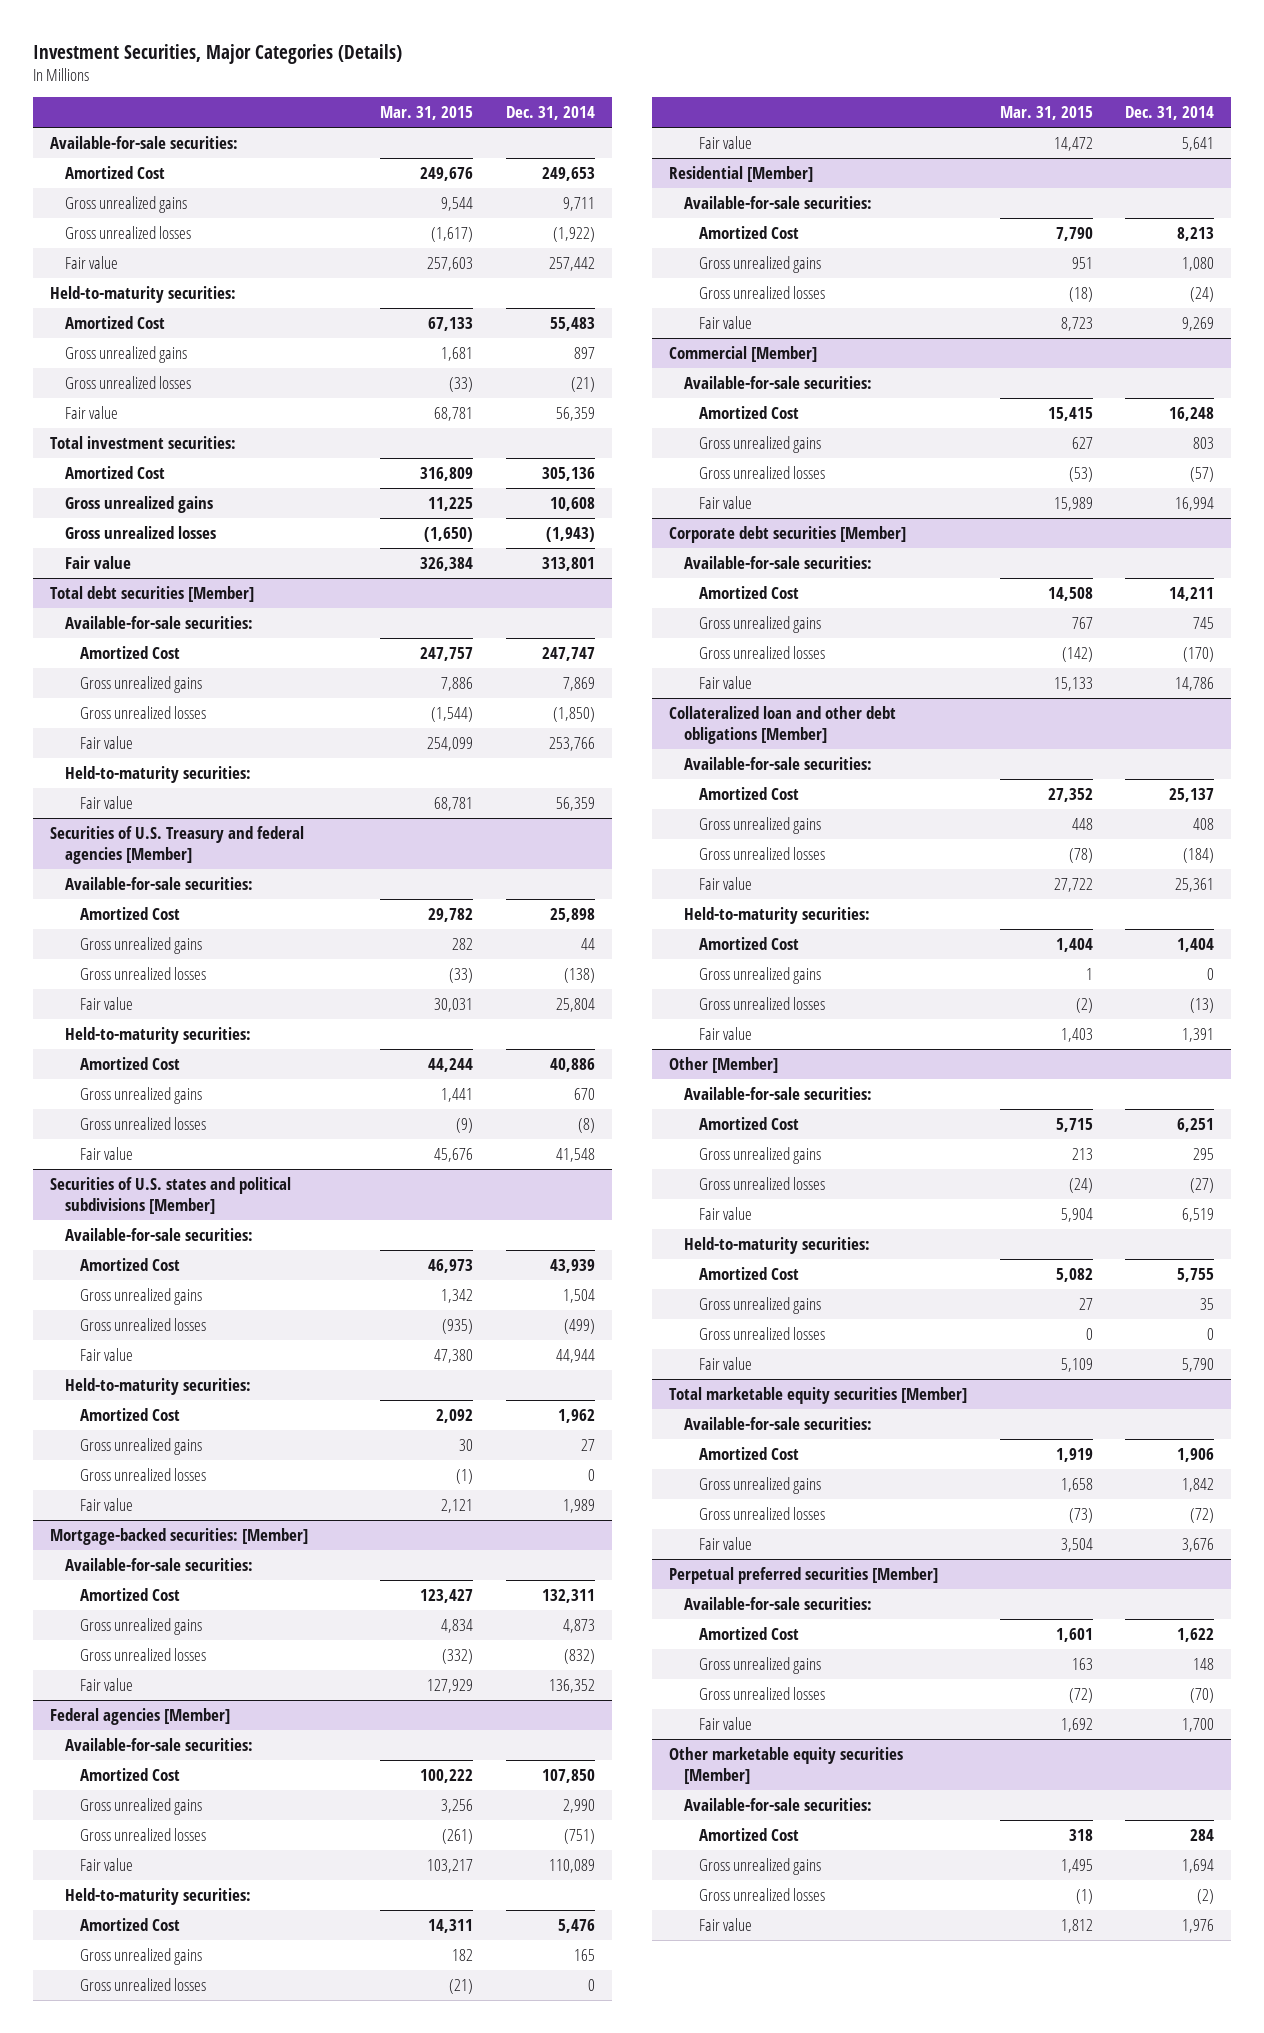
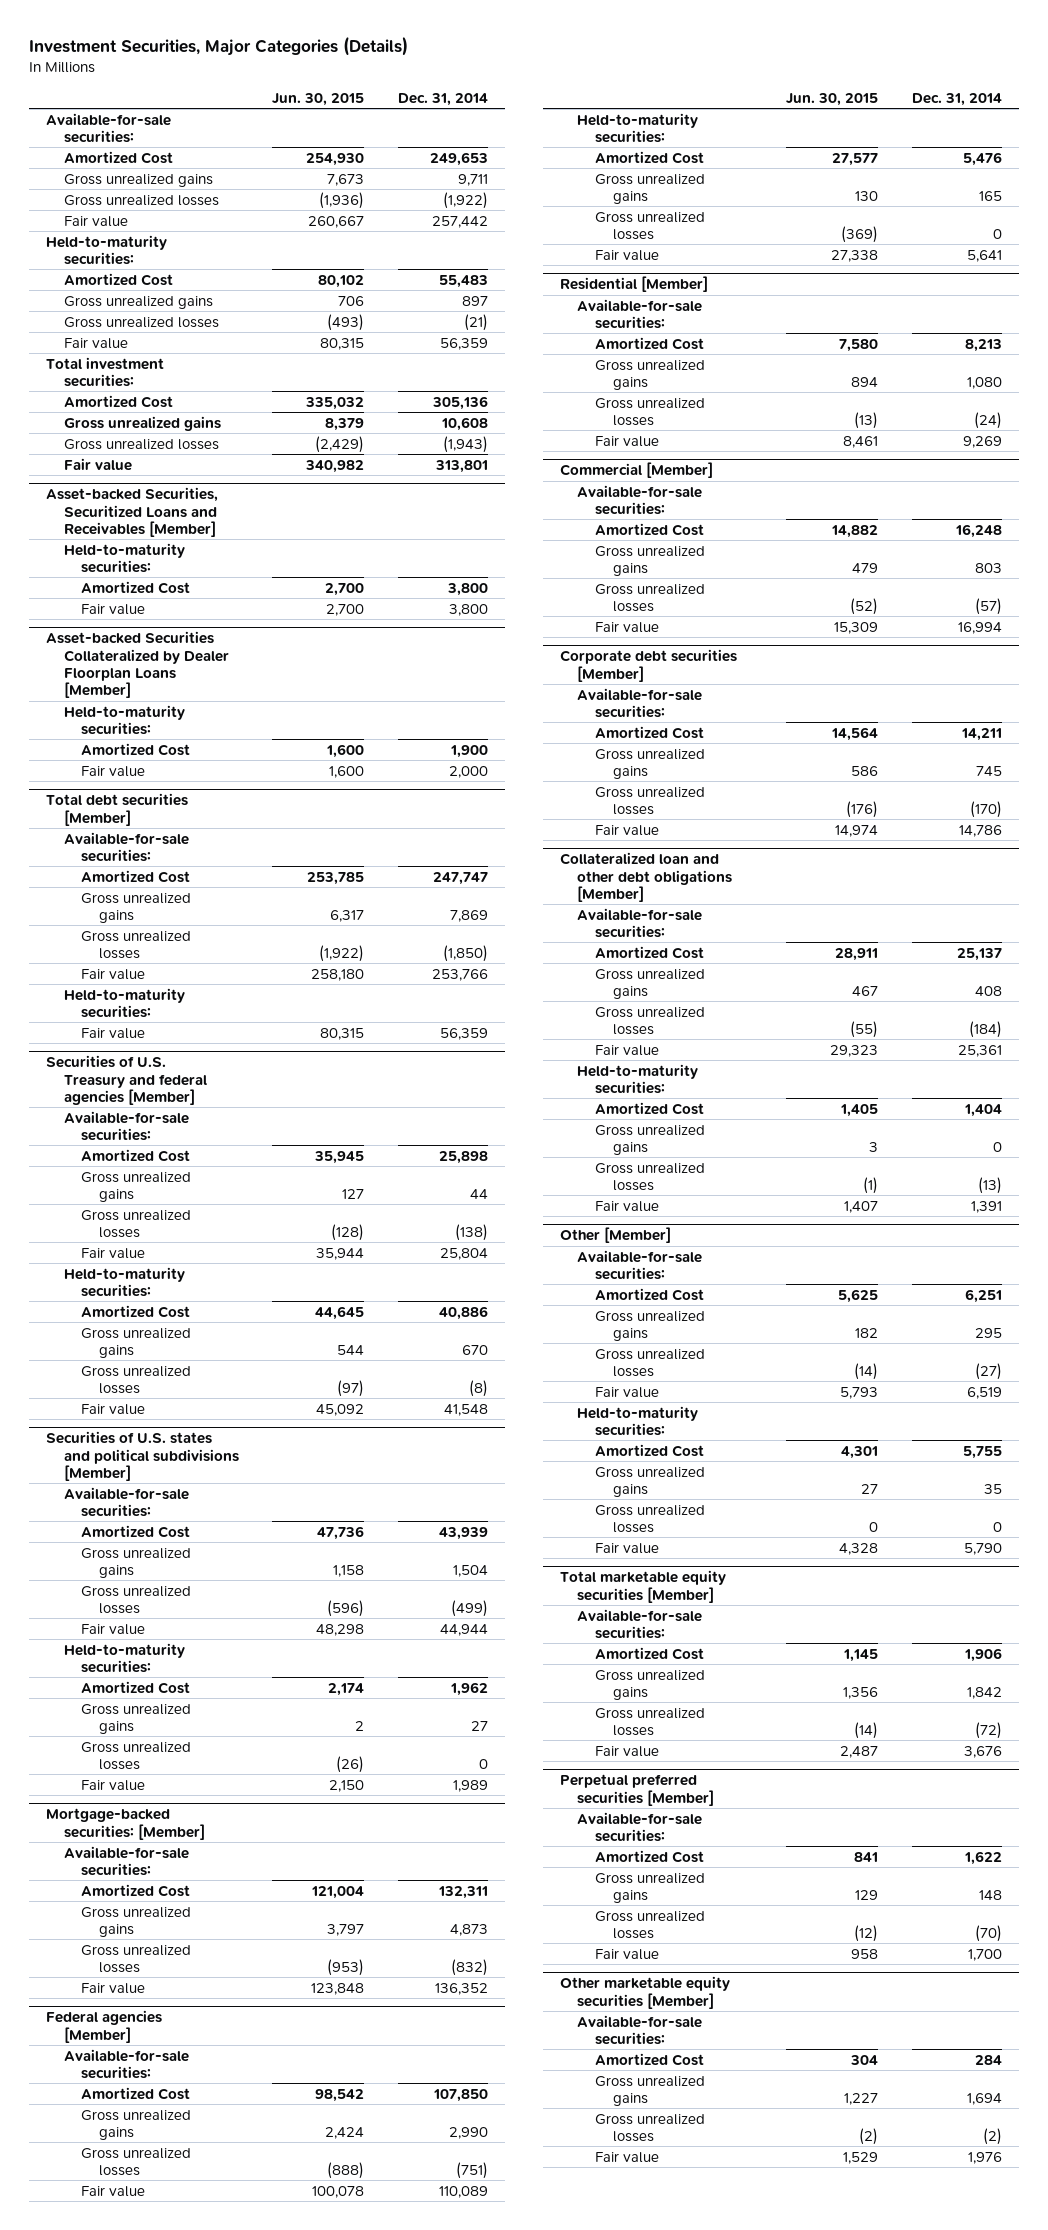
[380,105,474,120] Mar. 31, 2015 -> none
none -> [272,92,365,106] Jun. 30, 2015
none -> [45,487,218,537] Asset-backed Securities, Securitized Loans and Receivables [Member]
none -> [63,542,185,573] Held-to-maturity securities:
none -> [81,580,191,594] Amortized Cost
none -> [81,603,146,615] Fair value
none -> [45,631,229,699] Asset-backed Securities Collateralized by Dealer Floorplan Loans [Member]
none -> [63,704,185,735] Held-to-maturity securities:
none -> [81,742,191,756] Amortized Cost
none -> [81,765,146,777] Fair value

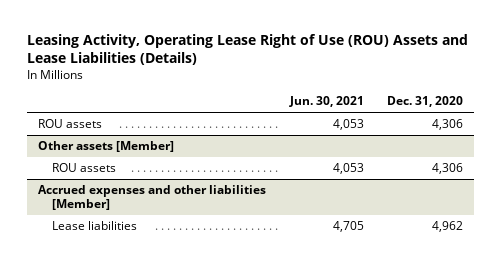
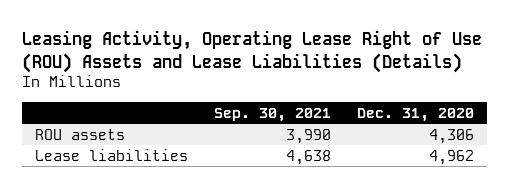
[288,96,364,108] Jun. 30, 2021 -> none
none -> [214,107,332,122] Sep. 30, 2021
[38,141,175,153] Other assets [Member] -> none
[51,163,116,173] ROU assets -> none
[38,185,267,211] Accrued expenses and other liabilities [Member] -> none

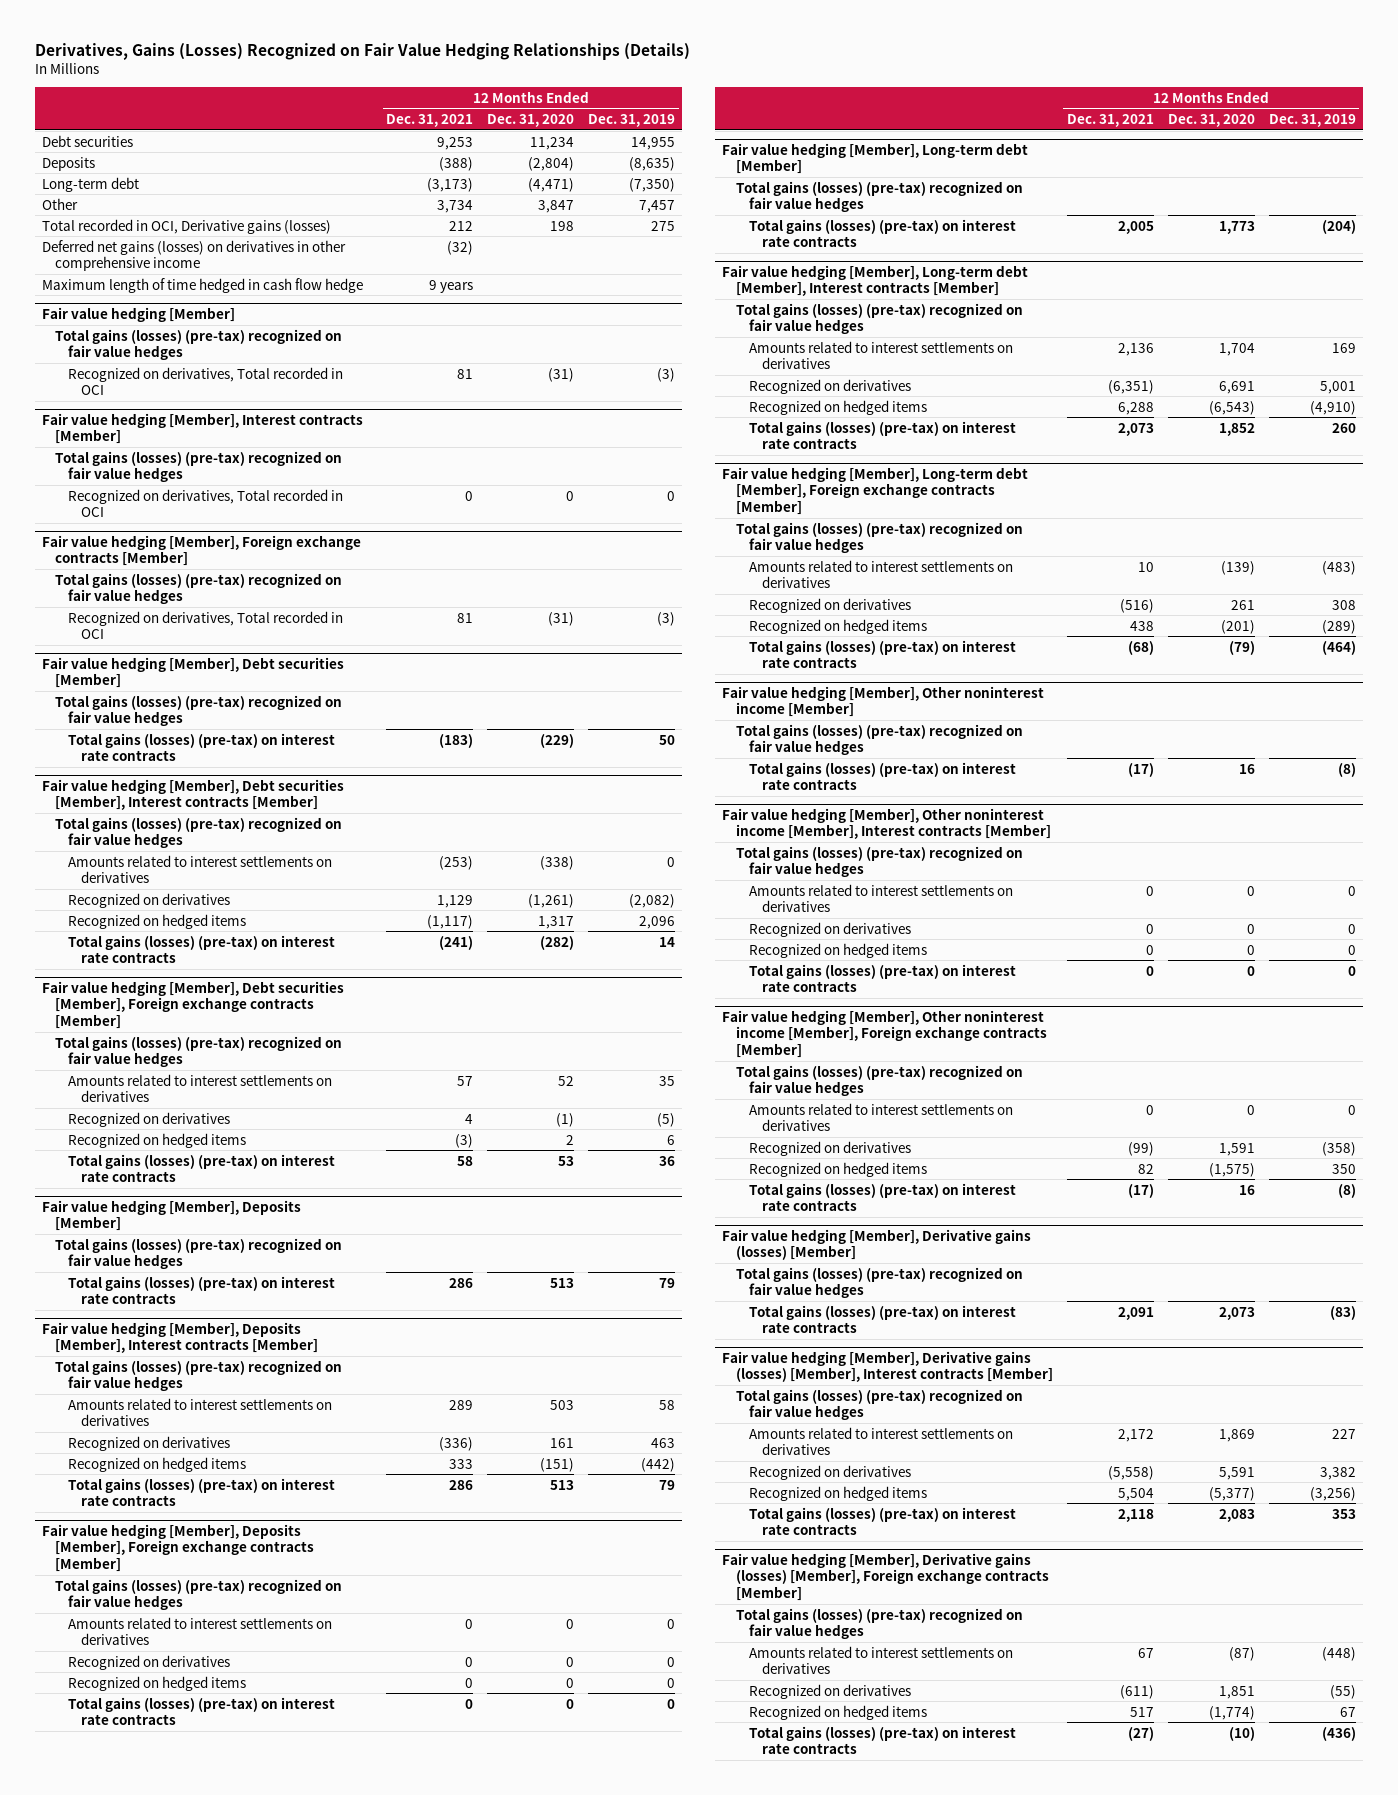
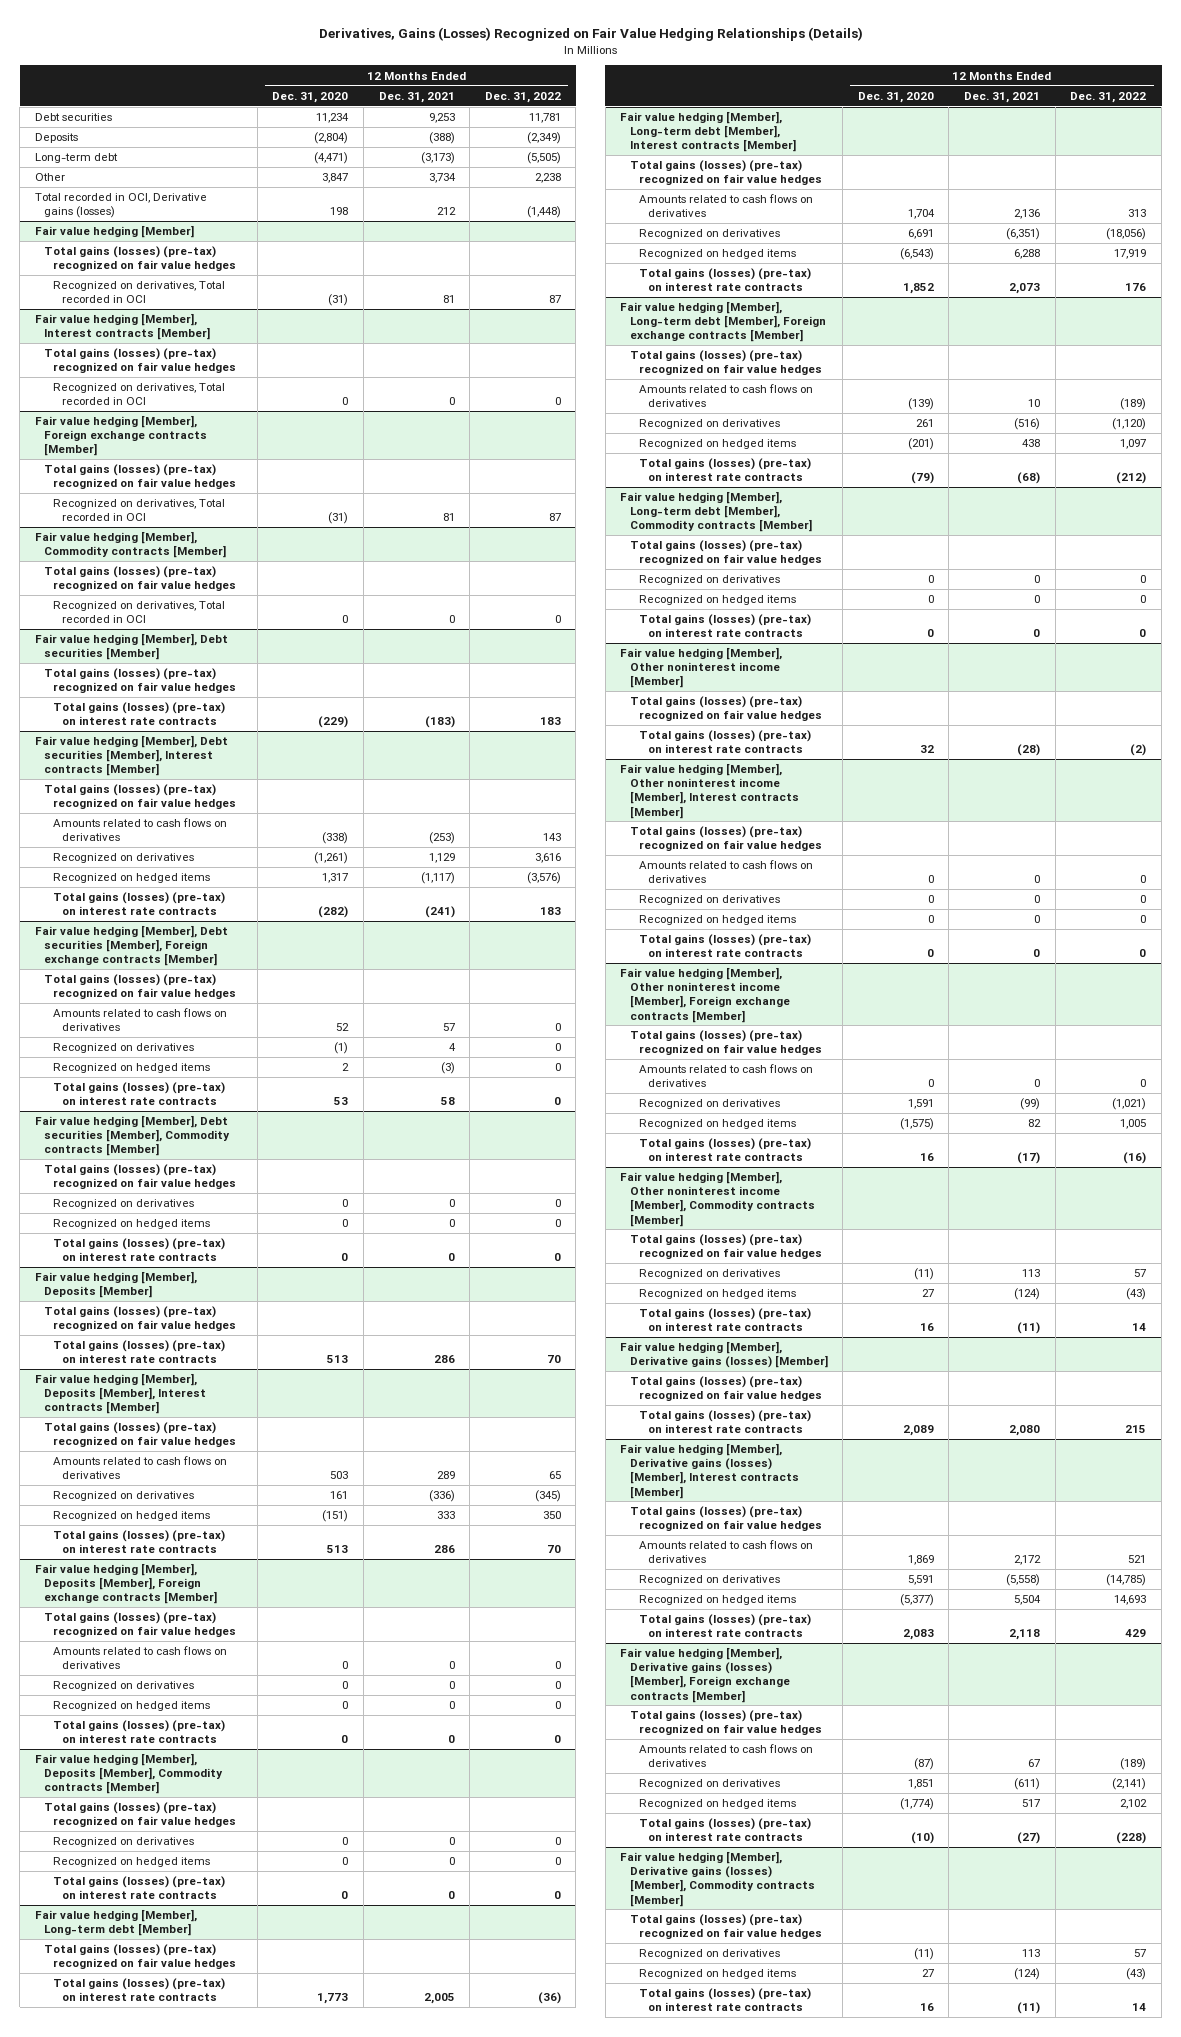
[588,113,676,127] Dec. 31, 2019 -> none
none -> [484,91,561,103] Dec. 31, 2022
[41,239,346,272] Deferred net gains (losses) on derivatives in other comprehensive income -> none
[41,277,363,293] Maximum length of time hedged in cash flow hedge -> none
none -> [34,531,226,559] Fair value hedging [Member], Commodity contracts [Member]
none -> [43,566,237,592] Total gains (losses) (pre-tax) recognized on fair value hedges
none -> [53,601,226,624] Recognized on derivatives, Total recorded in OCI
[68,854,333,884] Amounts related to interest settlements on derivatives -> [53,818,228,842] Amounts related to cash flows on derivatives
[68,1073,333,1103] Amounts related to interest settlements on derivatives -> [53,1008,228,1032] Amounts related to cash flows on derivatives
none -> [34,1115,230,1157] Fair value hedging [Member], Debt securities [Member], Commodity contracts [Member]
none -> [43,1164,237,1190] Total gains (losses) (pre-tax) recognized on fair value hedges
none -> [53,1199,195,1210] Recognized on derivatives
none -> [53,1219,211,1230] Recognized on hedged items
none -> [53,1238,226,1262] Total gains (losses) (pre-tax) on interest rate contracts
[68,1397,333,1427] Amounts related to interest settlements on derivatives -> [53,1456,228,1480] Amounts related to cash flows on derivatives
[68,1616,333,1646] Amounts related to interest settlements on derivatives -> [53,1646,228,1670] Amounts related to cash flows on derivatives
none -> [34,1753,223,1795] Fair value hedging [Member], Deposits [Member], Commodity contracts [Member]
none -> [43,1802,237,1828] Total gains (losses) (pre-tax) recognized on fair value hedges
none -> [53,1837,195,1848] Recognized on derivatives
none -> [53,1857,211,1868] Recognized on hedged items
none -> [53,1876,226,1900] Total gains (losses) (pre-tax) on interest rate contracts
[748,340,1013,370] Amounts related to interest settlements on derivatives -> [638,194,813,218] Amounts related to cash flows on derivatives
[748,559,1013,589] Amounts related to interest settlements on derivatives -> [638,384,813,408] Amounts related to cash flows on derivatives
none -> [620,491,812,533] Fair value hedging [Member], Long-term debt [Member], Commodity contracts [Member]
none -> [629,540,822,566] Total gains (losses) (pre-tax) recognized on fair value hedges
none -> [638,575,780,586] Recognized on derivatives
none -> [638,595,796,606] Recognized on hedged items
none -> [638,614,811,638] Total gains (losses) (pre-tax) on interest rate contracts
[1127,762,1154,777] (17) -> [1017,744,1041,757] (28)
[1238,763,1255,774] 16 -> [919,745,934,754] 32
[748,883,1013,913] Amounts related to interest settlements on derivatives -> [638,860,813,884] Amounts related to cash flows on derivatives
[748,1102,1013,1132] Amounts related to interest settlements on derivatives -> [638,1064,813,1088] Amounts related to cash flows on derivatives
none -> [620,1171,815,1227] Fair value hedging [Member], Other noninterest income [Member], Commodity contracts [Member]
none -> [629,1234,822,1260] Total gains (losses) (pre-tax) recognized on fair value hedges
none -> [638,1269,780,1280] Recognized on derivatives
none -> [638,1289,796,1300] Recognized on hedged items
none -> [638,1308,811,1332] Total gains (losses) (pre-tax) on interest rate contracts
[1117,1306,1154,1320] 2,091 -> [1009,1425,1041,1437] 2,080
[1218,1306,1255,1320] 2,073 -> [902,1425,934,1437] 2,089
[748,1426,1013,1456] Amounts related to interest settlements on derivatives -> [638,1540,813,1564] Amounts related to cash flows on derivatives
[748,1645,1013,1675] Amounts related to interest settlements on derivatives -> [638,1744,813,1768] Amounts related to cash flows on derivatives
none -> [620,1851,815,1907] Fair value hedging [Member], Derivative gains (losses) [Member], Commodity contracts [Member]
none -> [629,1914,822,1940] Total gains (losses) (pre-tax) recognized on fair value hedges
none -> [638,1949,780,1960] Recognized on derivatives
none -> [638,1969,796,1980] Recognized on hedged items
none -> [638,1988,811,2012] Total gains (losses) (pre-tax) on interest rate contracts

